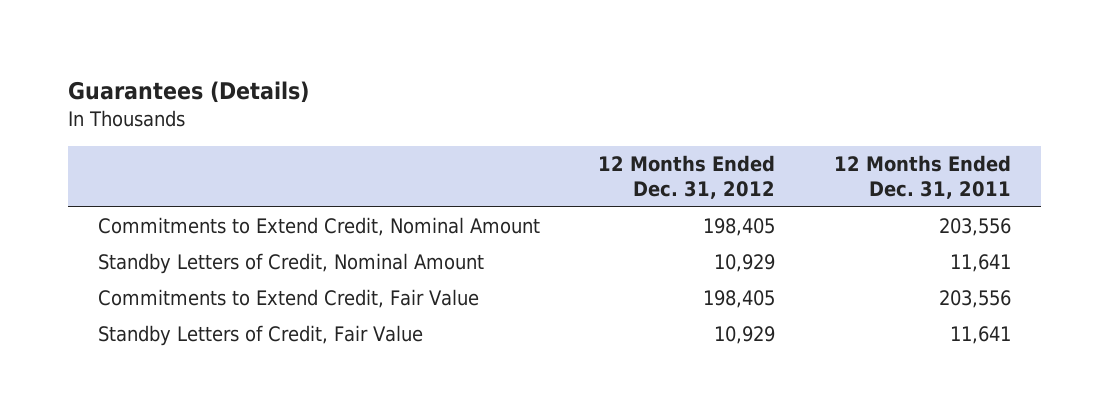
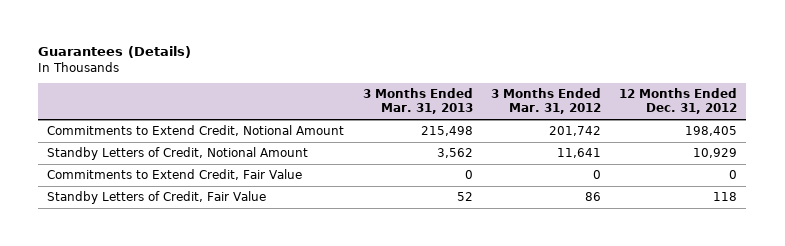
[834,154,1012,200] 12 Months Ended Dec. 31, 2011 -> none
none -> [362,88,473,115] 3 Months Ended Mar. 31, 2013
none -> [490,88,601,115] 3 Months Ended Mar. 31, 2012
[97,217,540,237] Commitments to Extend Credit, Nominal Amount -> [47,125,345,137] Commitments to Extend Credit, Notional Amount
[97,253,484,275] Standby Letters of Credit, Nominal Amount -> [47,147,309,161] Standby Letters of Credit, Notional Amount
[703,290,776,309] 198,405 -> [729,170,738,180] 0
[714,326,776,345] 10,929 -> [713,192,738,202] 118

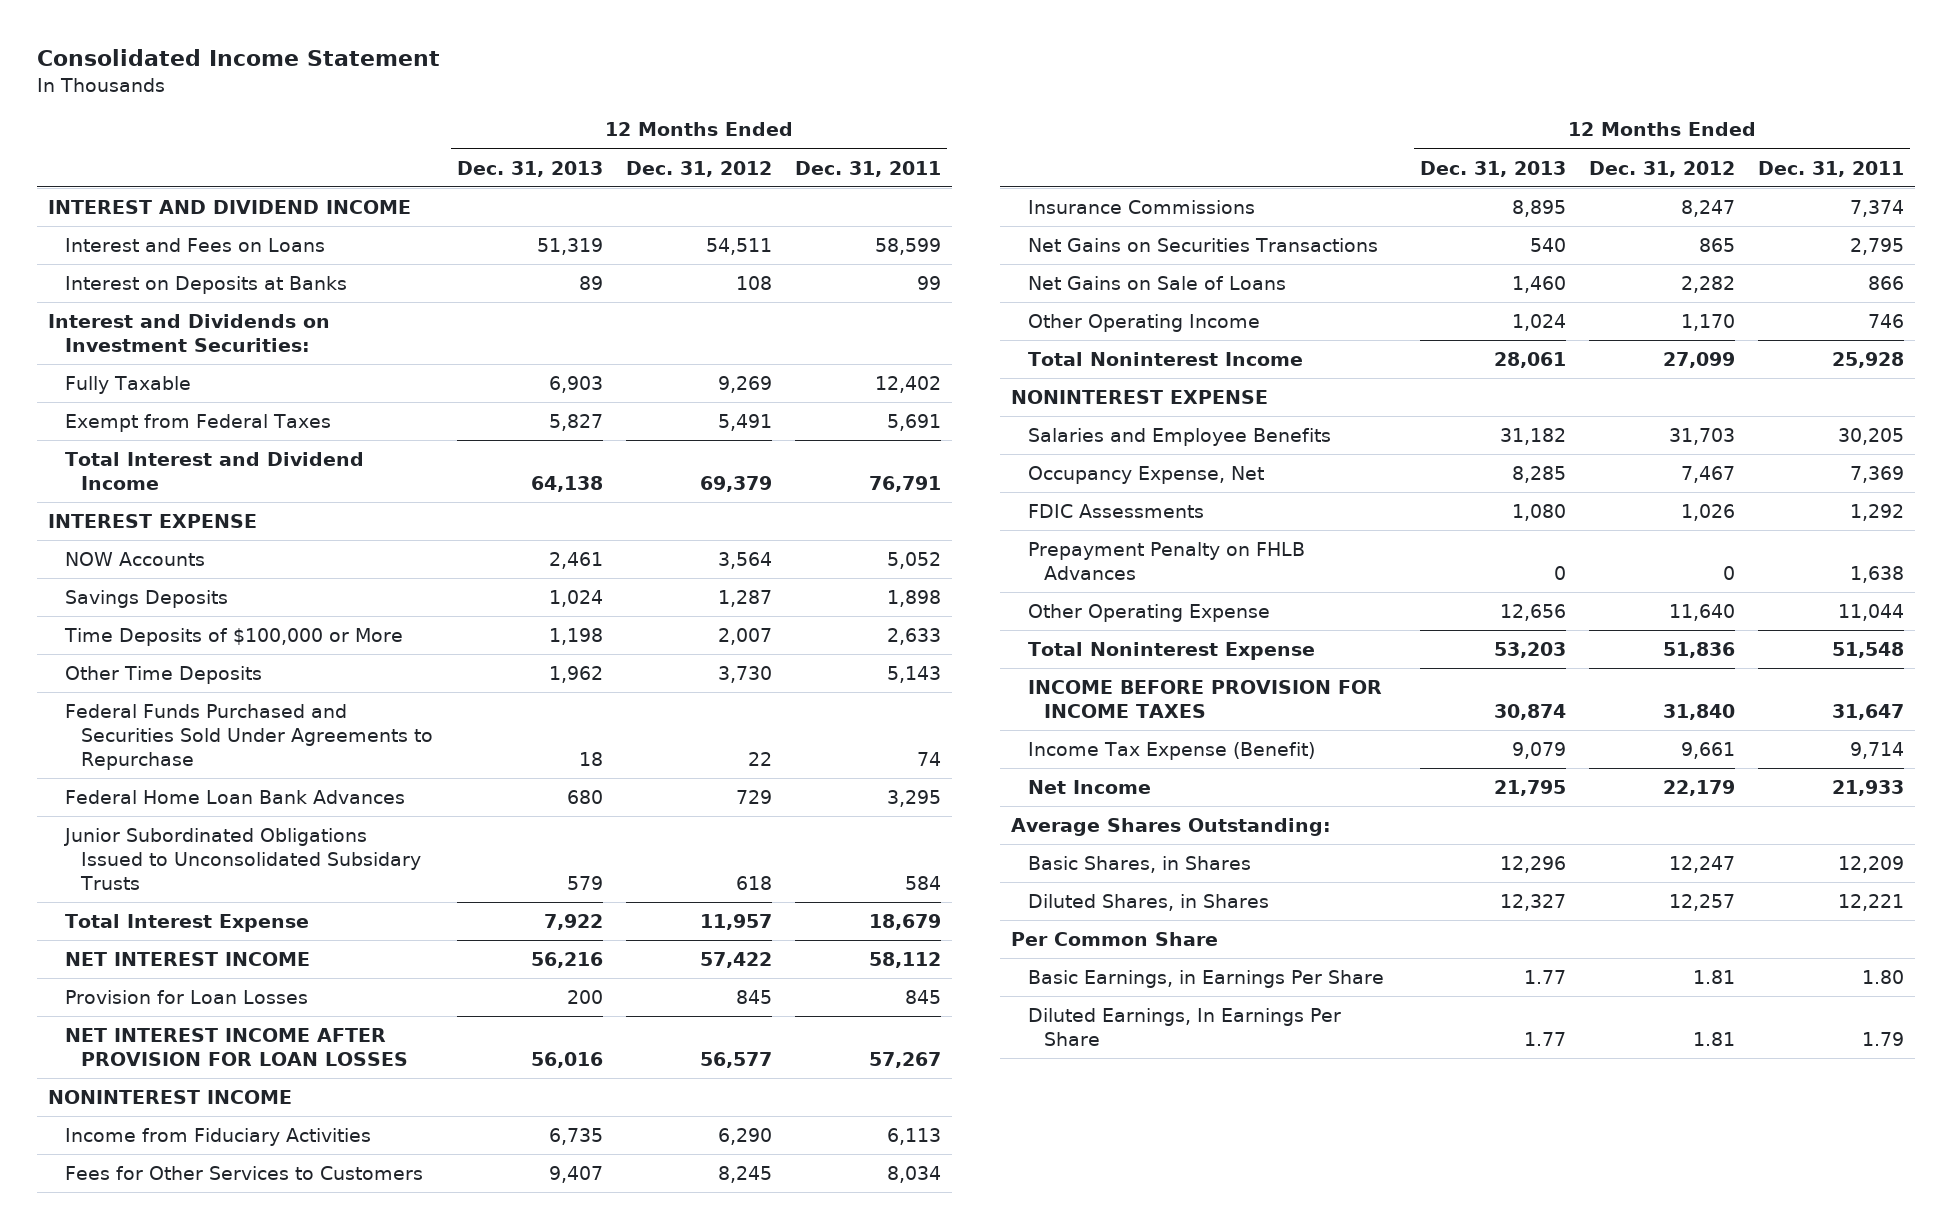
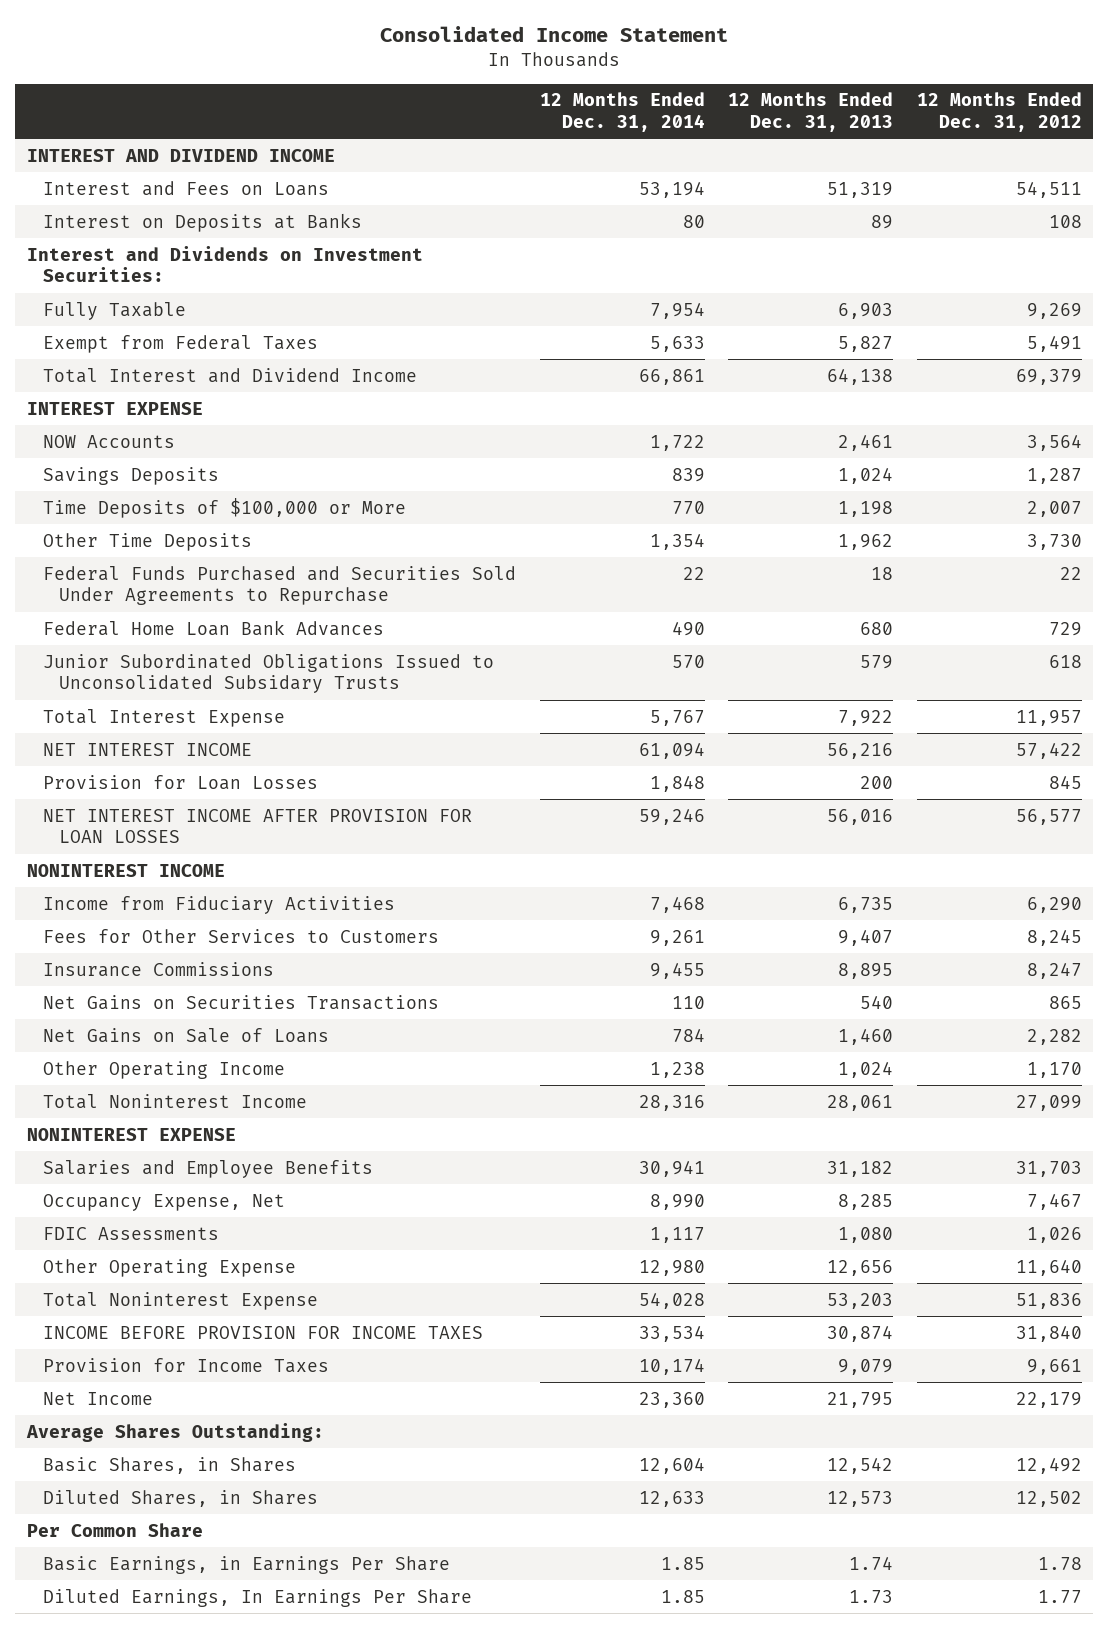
[794,160,941,177] Dec. 31, 2011 -> none
none -> [539,92,705,132] 12 Months Ended Dec. 31, 2014
[1027,541,1305,580] Prepayment Penalty on FHLB Advances -> none
[1027,741,1315,760] Income Tax Expense (Benefit) -> [43,1357,330,1373] Provision for Income Taxes
[1499,855,1566,873] 12,296 -> [827,1456,894,1474] 12,542
[1668,855,1735,873] 12,247 -> [1015,1456,1082,1474] 12,492
[1499,893,1566,911] 12,327 -> [827,1490,894,1507] 12,573
[1668,893,1735,911] 12,257 -> [1015,1490,1082,1507] 12,502
[1523,969,1566,984] 1.77 -> [849,1555,894,1570] 1.74
[1692,969,1735,984] 1.81 -> [1037,1556,1082,1570] 1.78
[1523,1031,1566,1046] 1.77 -> [849,1589,894,1603] 1.73
[1692,1031,1735,1046] 1.81 -> [1037,1589,1082,1603] 1.77

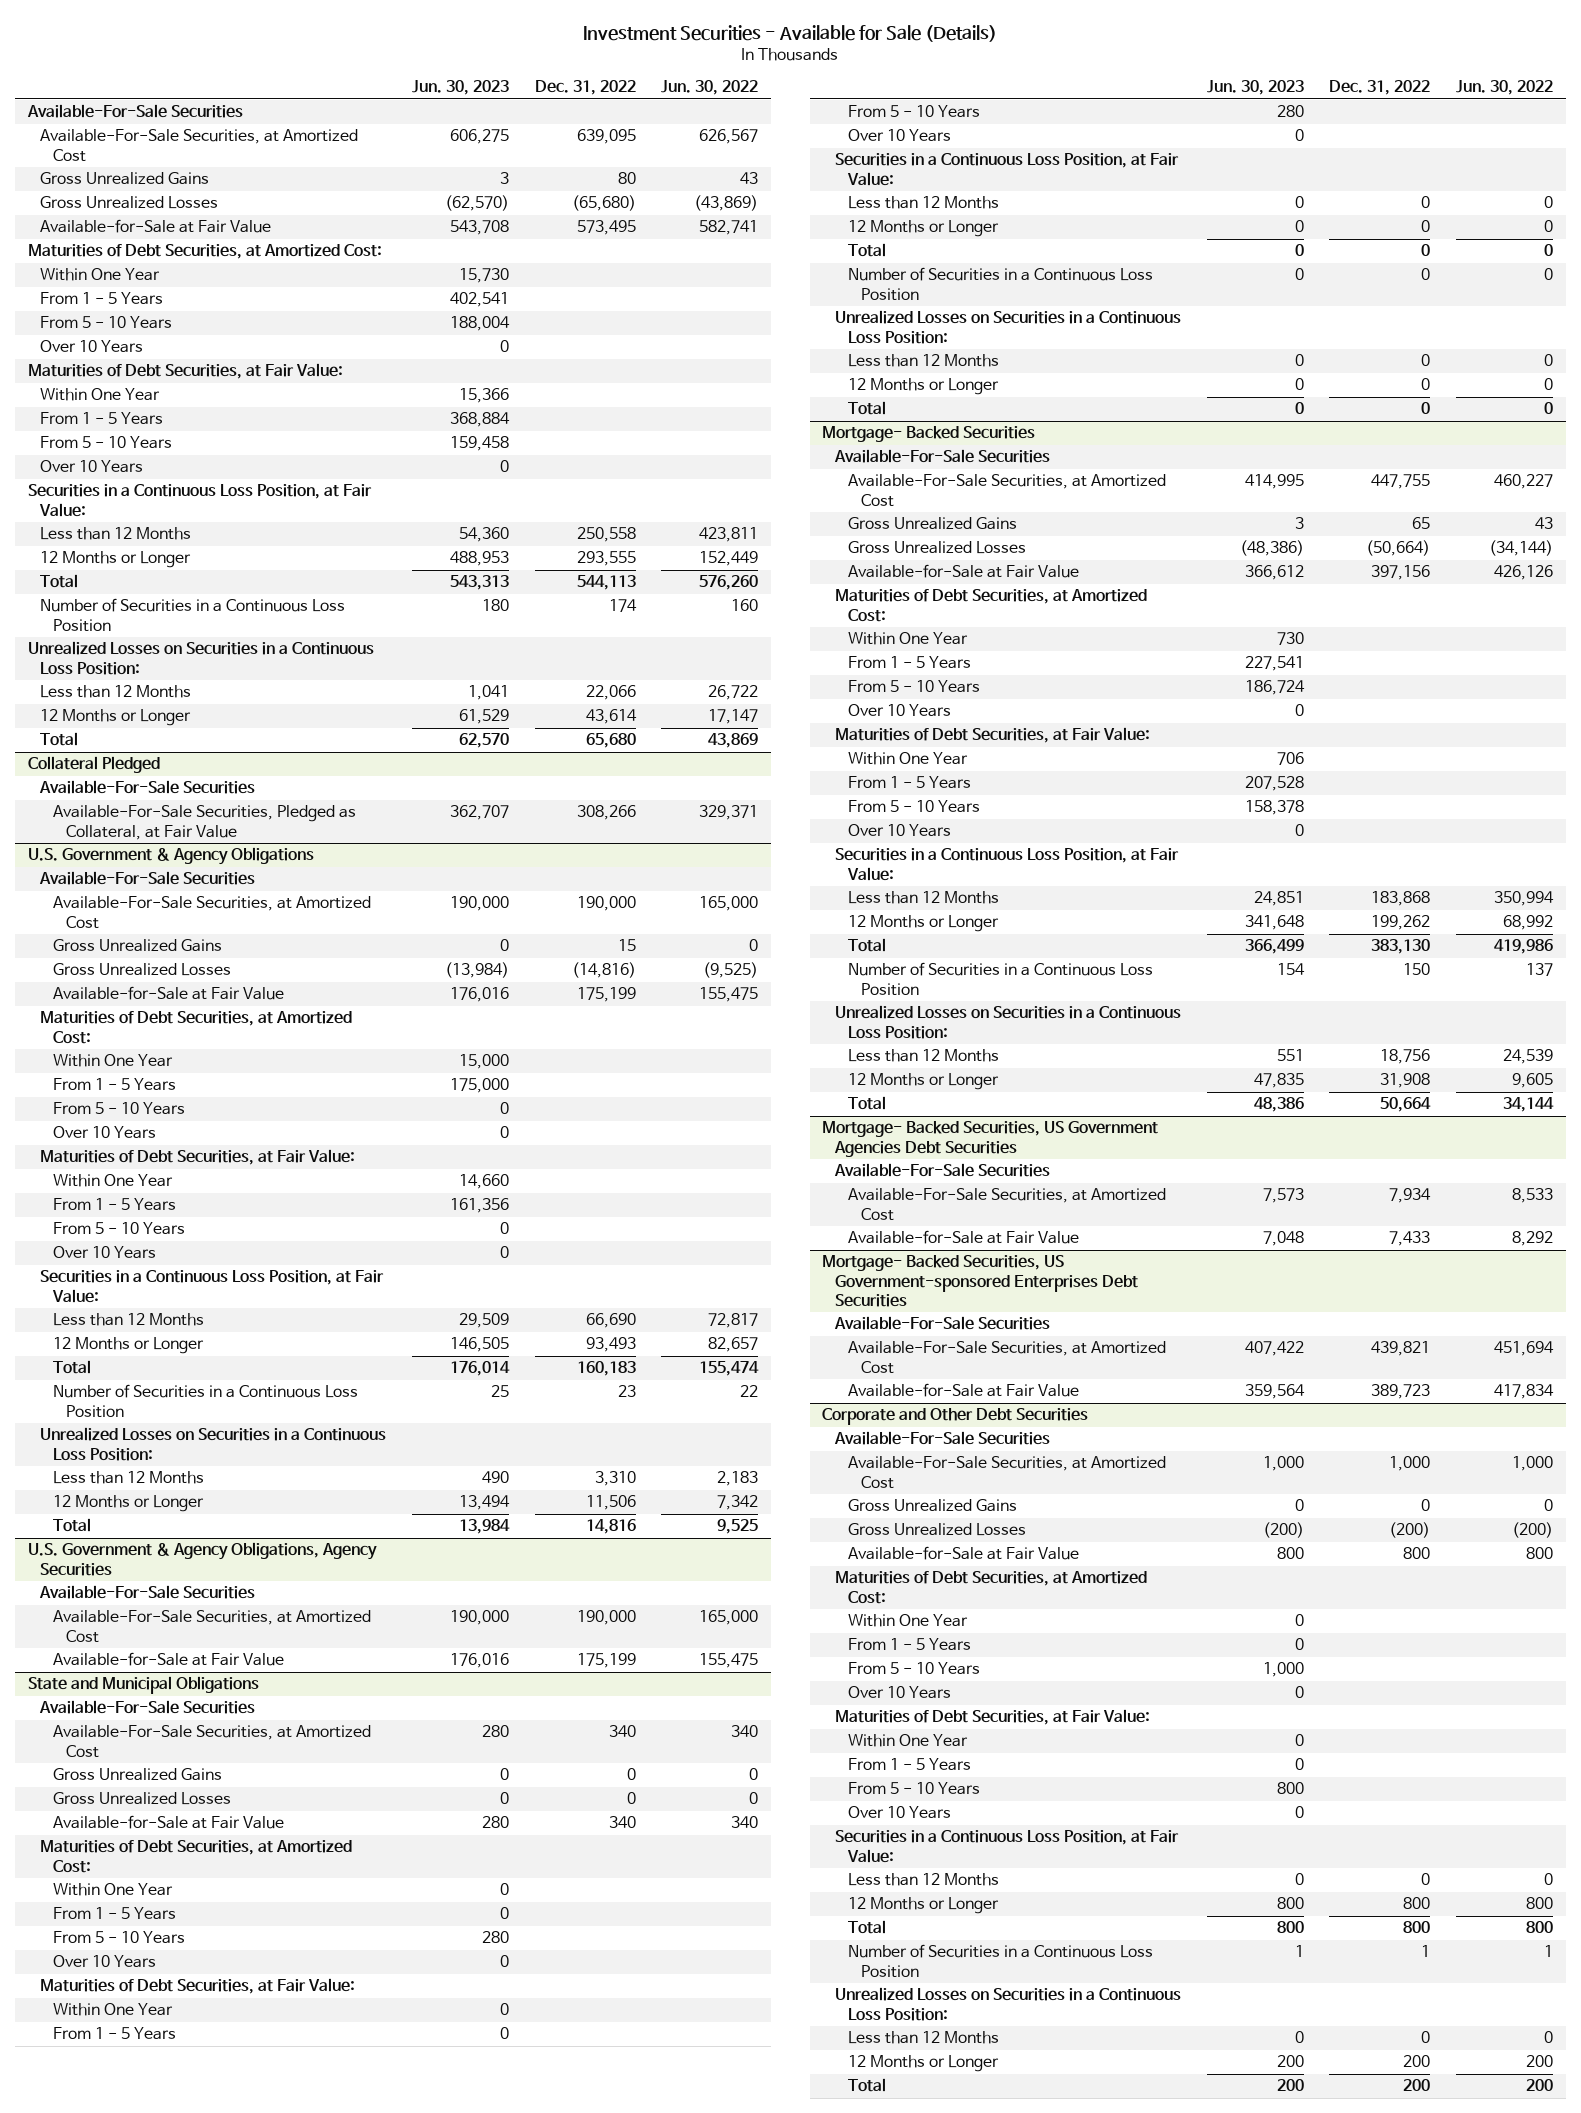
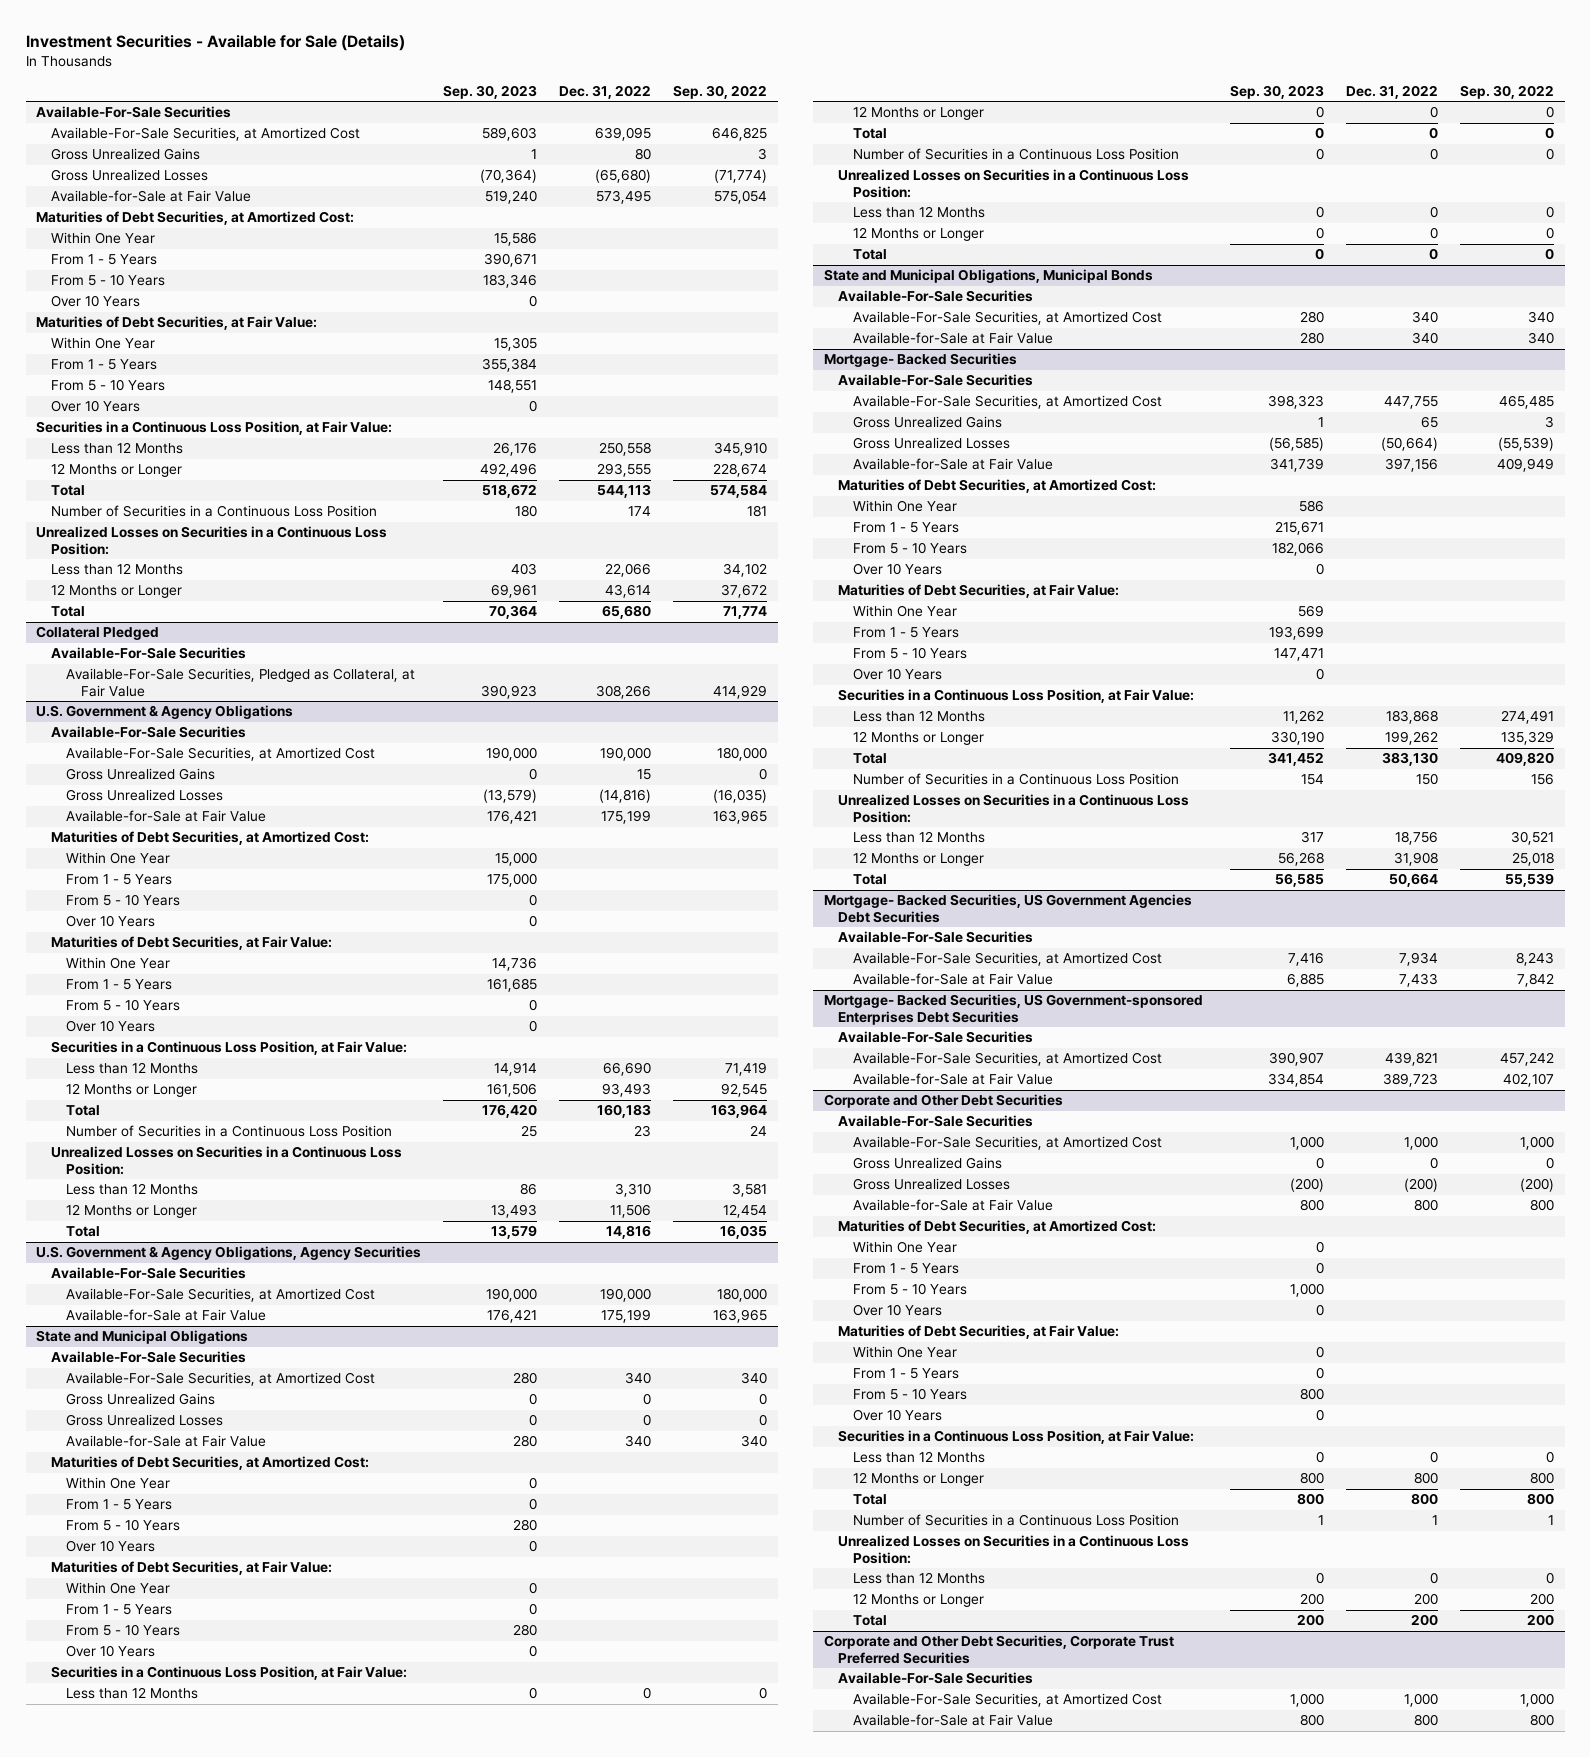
[411,80,509,96] Jun. 30, 2023 -> none
[661,80,759,96] Jun. 30, 2022 -> none
none -> [443,84,538,99] Sep. 30, 2023
none -> [672,84,767,99] Sep. 30, 2022
none -> [823,269,1153,284] State and Municipal Obligations, Municipal Bonds
none -> [838,290,1034,303] Available-For-Sale Securities
none -> [853,311,1163,326] Available-For-Sale Securities, at Amortized Cost
none -> [853,332,1054,345] Available-for-Sale at Fair Value
none -> [823,1635,1174,1664] Corporate and Other Debt Securities, Corporate Trust Preferred Securities
none -> [838,1672,1034,1685] Available-For-Sale Securities
none -> [853,1693,1163,1708] Available-For-Sale Securities, at Amortized Cost
none -> [853,1714,1054,1727] Available-for-Sale at Fair Value

